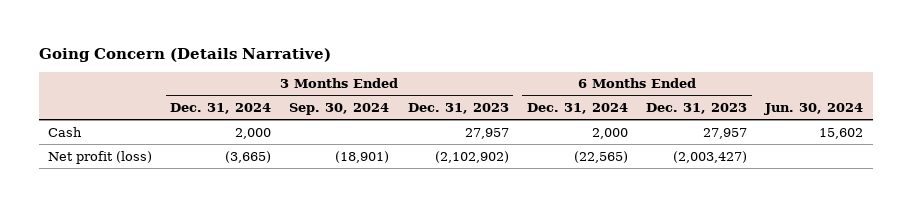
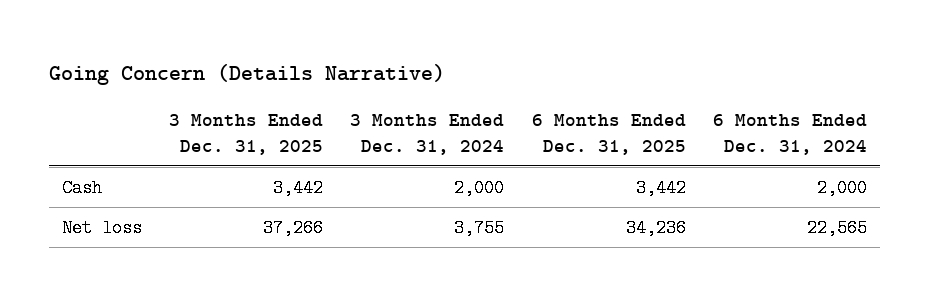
[289,103,390,116] Sep. 30, 2024 -> none
[407,103,509,115] Dec. 31, 2023 -> none
[646,103,748,115] Dec. 31, 2023 -> none
[764,103,864,116] Jun. 30, 2024 -> none
none -> [169,114,324,155] 3 Months Ended Dec. 31, 2025
none -> [531,114,686,155] 6 Months Ended Dec. 31, 2025
[47,150,152,164] Net profit (loss) -> [62,219,143,238] Net loss
[225,150,272,163] (3,665) -> [454,219,505,238] 3,755
[573,150,628,163] (22,565) -> [806,219,867,238] 22,565

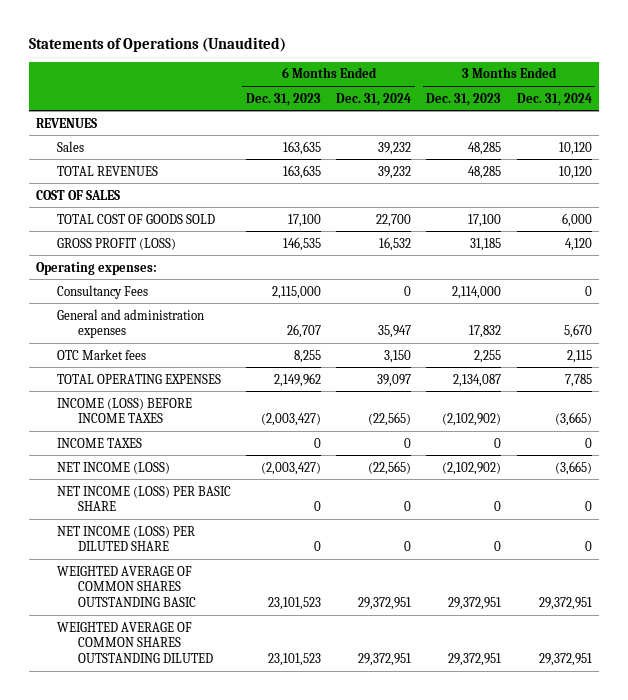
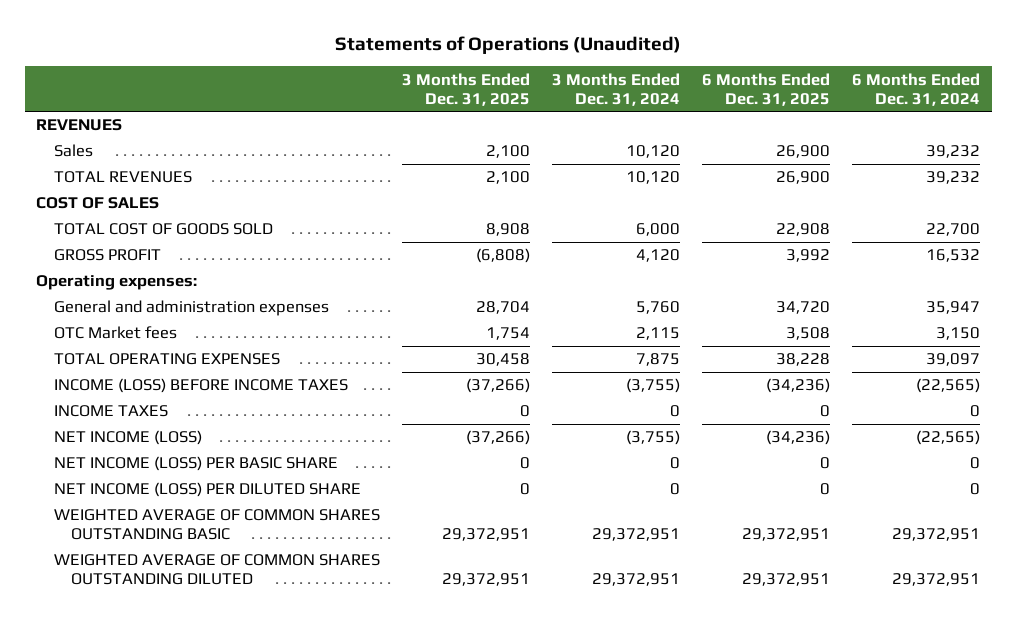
[246,92,322,106] Dec. 31, 2023 -> none
[426,92,502,106] Dec. 31, 2023 -> none
none -> [401,72,530,106] 3 Months Ended Dec. 31, 2025
none -> [702,72,831,106] 6 Months Ended Dec. 31, 2025
[56,237,176,250] GROSS PROFIT (LOSS) -> [53,249,161,262] GROSS PROFIT
[56,284,148,299] Consultancy Fees -> none
[563,324,592,339] 5,670 -> [635,301,680,315] 5,760
[564,373,592,387] 7,785 -> [635,353,680,367] 7,875
[554,412,592,427] (3,665) -> [625,378,680,394] (3,755)
[554,460,592,475] (3,665) -> [625,430,680,446] (3,755)

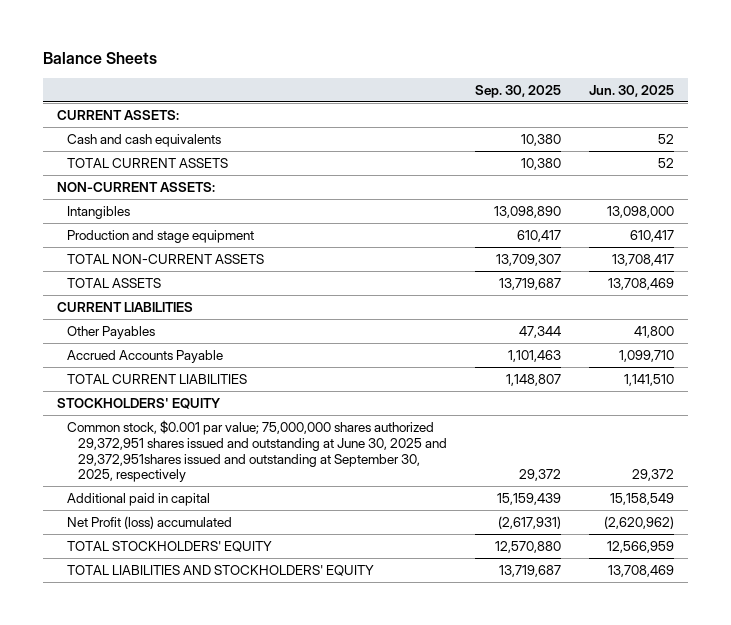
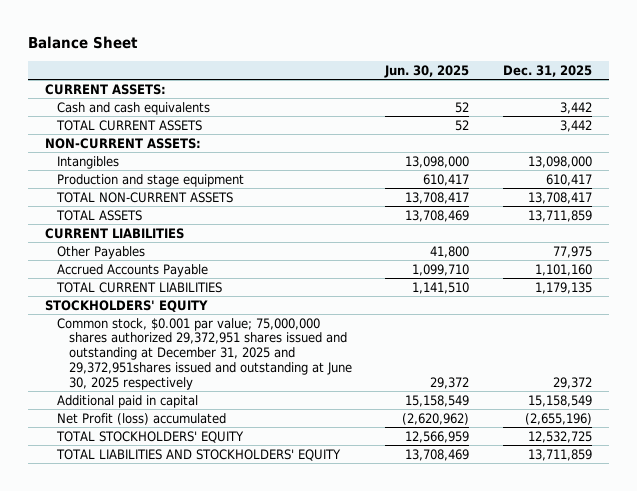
[42,52,157,65] Balance Sheets -> [28,36,139,50] Balance Sheet
[474,84,561,98] Sep. 30, 2025 -> none
none -> [502,64,592,77] Dec. 31, 2025
[67,420,447,483] Common stock, $0.001 par value; 75,000,000 shares authorized 29,372,951 shares issued and outstanding at June 30, 2025 and 29,372,951shares issued and outstanding at September 30, 2025, respectively -> [56,317,352,390] Common stock, $0.001 par value; 75,000,000 shares authorized 29,372,951 shares issued and outstanding at December 31, 2025 and 29,372,951shares issued and outstanding at June 30, 2025 respectively

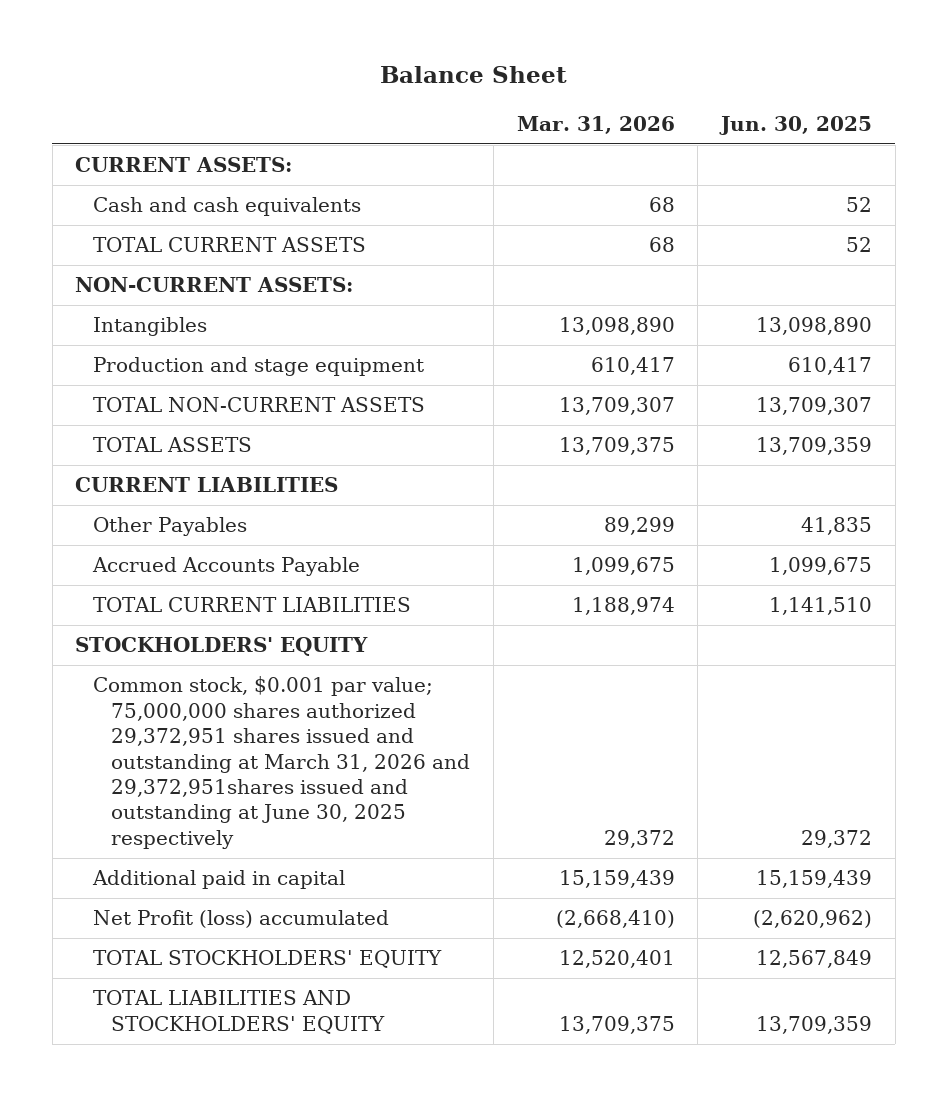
[502,64,592,77] Dec. 31, 2025 -> none
none -> [516,115,675,134] Mar. 31, 2026
[405,155,470,168] 13,098,000 -> [756,317,873,336] 13,098,890
[405,191,470,204] 13,708,417 -> [756,397,873,416] 13,709,307
[405,209,470,222] 13,708,469 -> [756,437,873,456] 13,709,359
[430,245,470,258] 41,800 -> [801,517,873,536] 41,835
[412,263,470,276] 1,099,710 -> [769,557,873,576] 1,099,675
[56,317,352,390] Common stock, $0.001 par value; 75,000,000 shares authorized 29,372,951 shares issued and outstanding at December 31, 2025 and 29,372,951shares issued and outstanding at June 30, 2025 respectively -> [93,676,471,849] Common stock, $0.001 par value; 75,000,000 shares authorized 29,372,951 shares issued and outstanding at March 31, 2026 and 29,372,951shares issued and outstanding at June 30, 2025 respectively
[405,394,470,407] 15,158,549 -> [756,870,873,889] 15,159,439
[405,430,470,443] 12,566,959 -> [756,950,873,969] 12,567,849
[405,448,470,461] 13,708,469 -> [756,1015,873,1034] 13,709,359

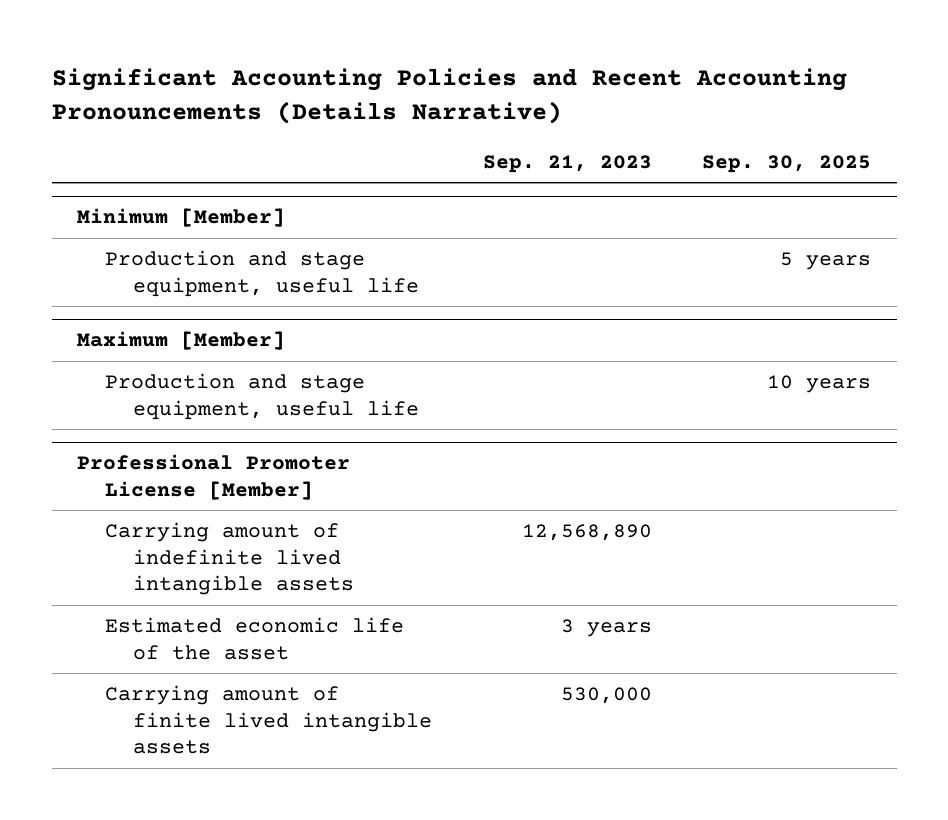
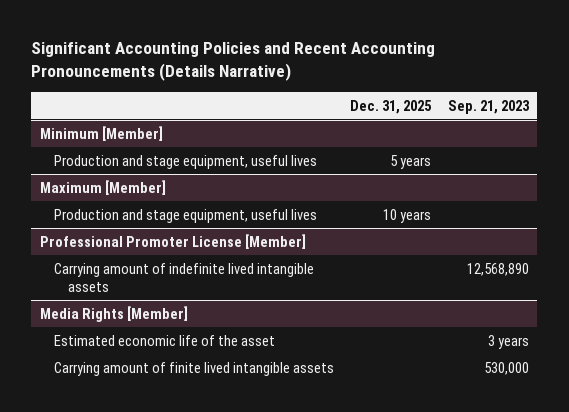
[702,154,872,173] Sep. 30, 2025 -> none
none -> [350,99,433,114] Dec. 31, 2025
[104,250,420,297] Production and stage equipment, useful life -> [53,154,317,169] Production and stage equipment, useful lives
[104,373,420,420] Production and stage equipment, useful life -> [53,208,317,223] Production and stage equipment, useful lives
none -> [39,305,188,322] Media Rights [Member]

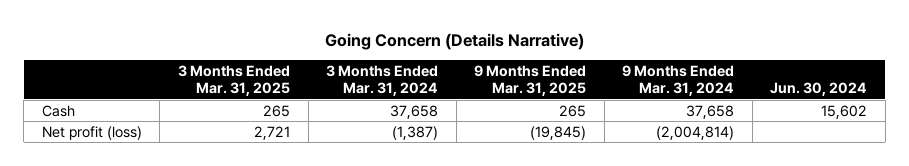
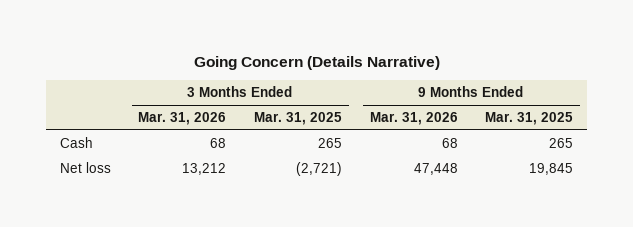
[326,65,439,96] 3 Months Ended Mar. 31, 2024 -> none
[622,65,735,96] 9 Months Ended Mar. 31, 2024 -> none
[770,81,868,96] Jun. 30, 2024 -> none
none -> [138,111,227,125] Mar. 31, 2026
none -> [369,111,458,125] Mar. 31, 2026
[41,125,142,140] Net profit (loss) -> [59,161,111,173] Net loss
[253,125,290,140] 2,721 -> [296,161,343,176] (2,721)
[530,125,587,140] (19,845) -> [529,162,574,175] 19,845

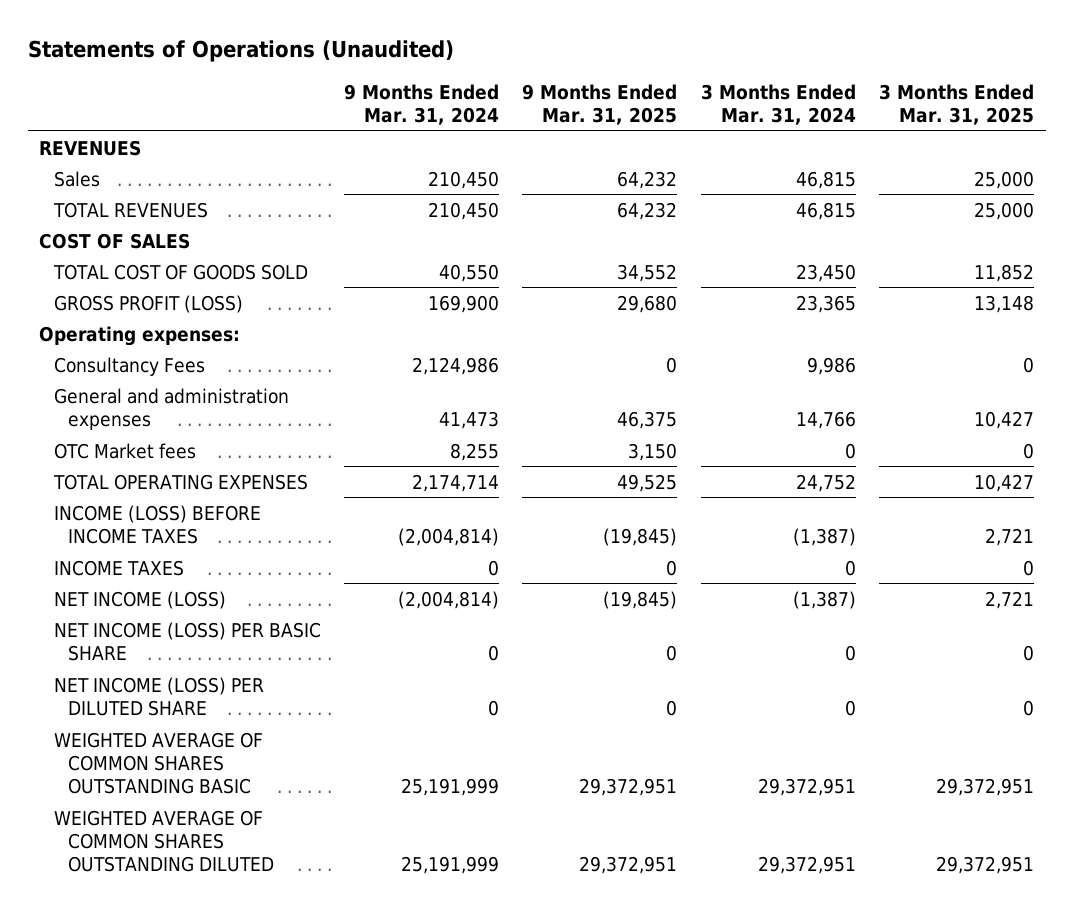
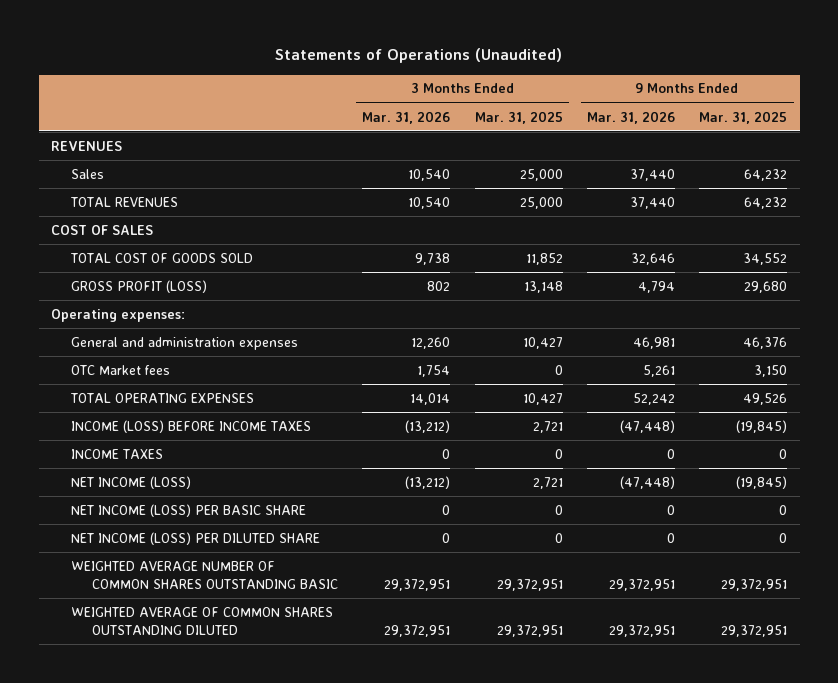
[344,83,500,125] 9 Months Ended Mar. 31, 2024 -> none
[700,83,856,125] 3 Months Ended Mar. 31, 2024 -> none
none -> [362,110,451,124] Mar. 31, 2026
none -> [587,110,676,124] Mar. 31, 2026
[53,356,205,376] Consultancy Fees -> none
[617,410,678,429] 46,375 -> [743,336,788,349] 46,376
[617,473,678,492] 49,525 -> [743,392,788,405] 49,526
[53,731,263,795] WEIGHTED AVERAGE OF COMMON SHARES OUTSTANDING BASIC -> [71,560,338,590] WEIGHTED AVERAGE NUMBER OF COMMON SHARES OUTSTANDING BASIC

